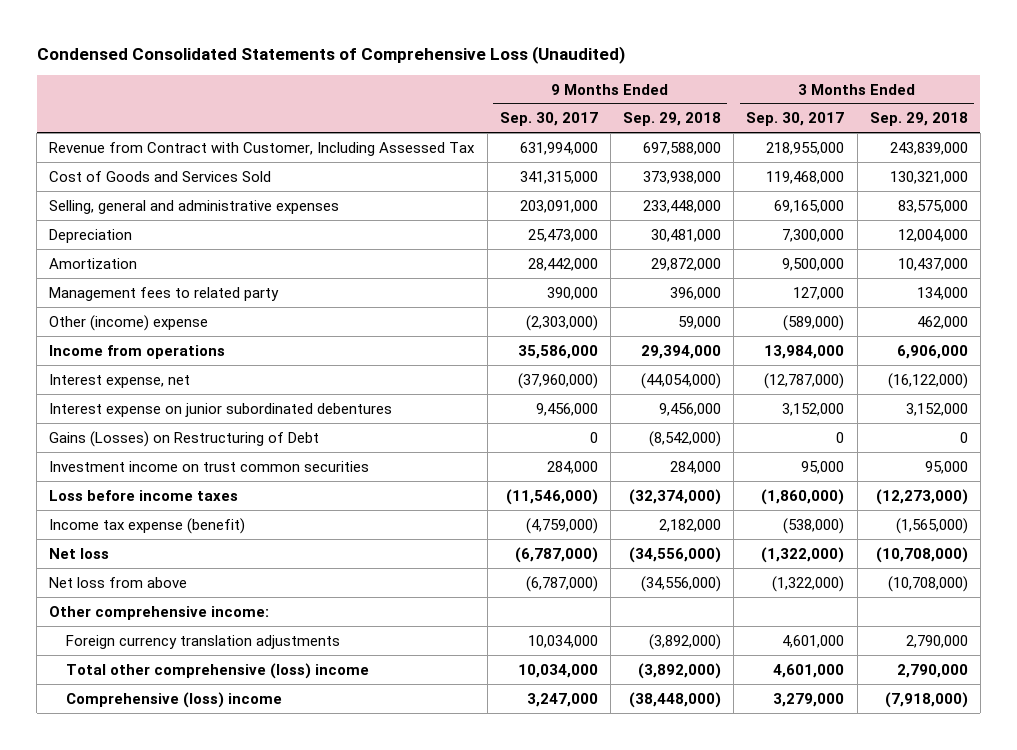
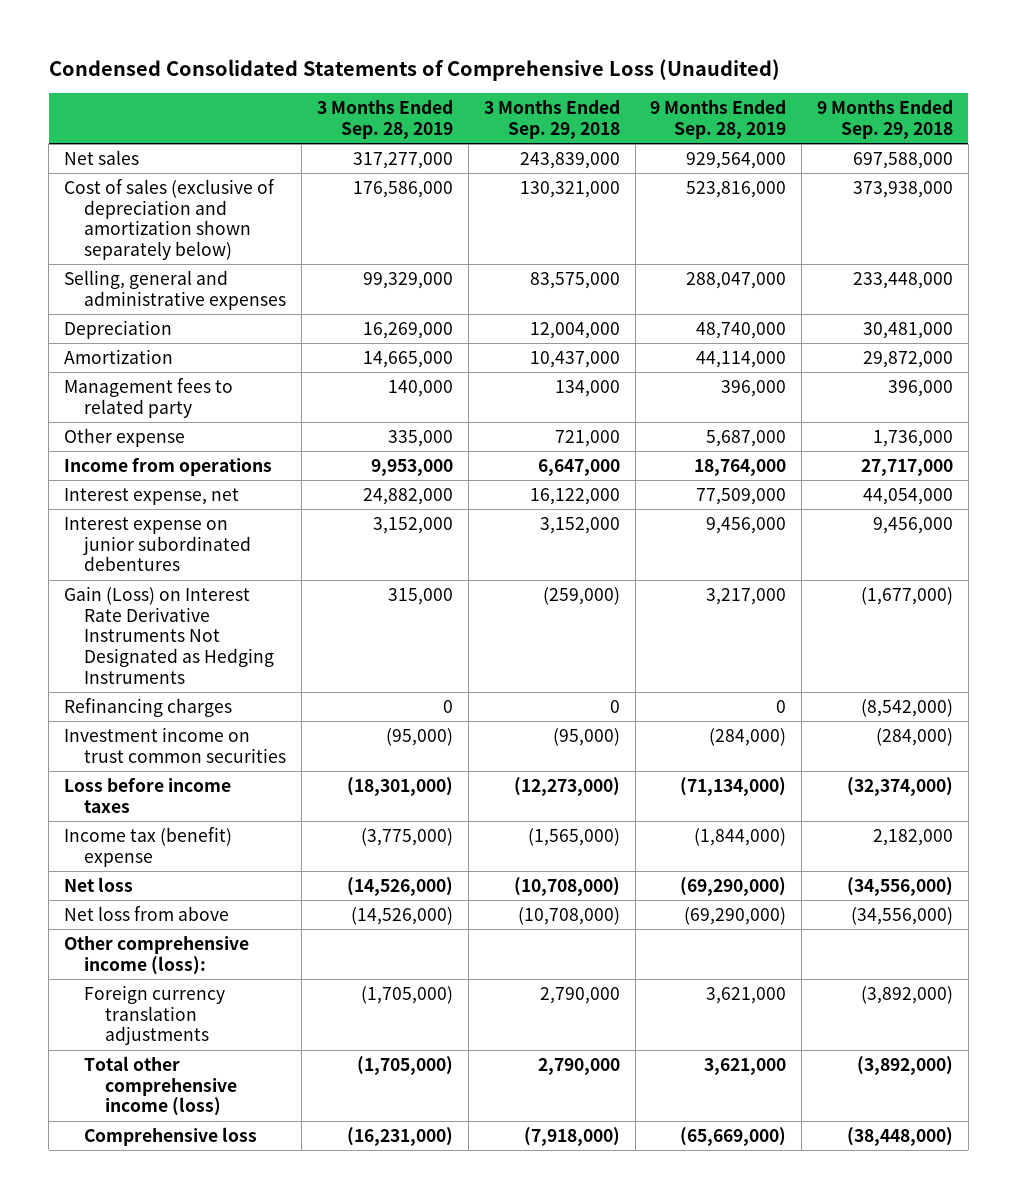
[499,112,598,127] Sep. 30, 2017 -> none
[746,112,845,127] Sep. 30, 2017 -> none
none -> [317,100,454,139] 3 Months Ended Sep. 28, 2019
none -> [650,100,787,139] 9 Months Ended Sep. 28, 2019
[49,141,476,156] Revenue from Contract with Customer, Including Assessed Tax -> [63,150,139,166] Net sales
[49,170,272,182] Cost of Goods and Services Sold -> [63,179,275,260] Cost of sales (exclusive of depreciation and amortization shown separately below)
[49,314,209,331] Other (income) expense -> [63,428,185,448] Other expense
[678,315,722,329] 59,000 -> [873,430,954,448] 1,736,000
[916,315,968,329] 462,000 -> [554,430,620,448] 721,000
[641,344,722,359] 29,394,000 -> [861,459,954,477] 27,717,000
[896,344,968,359] 6,906,000 -> [537,459,620,477] 6,647,000
[641,372,722,389] (44,054,000) -> [863,488,954,506] 44,054,000
[887,372,968,389] (16,122,000) -> [529,488,620,506] 16,122,000
none -> [63,586,275,684] Gain (Loss) on Interest Rate Derivative Instruments Not Designated as Hedging Instruments
[49,430,320,447] Gains (Losses) on Restructuring of Debt -> [63,698,232,718] Refinancing charges
[670,460,722,474] 284,000 -> [876,728,954,747] (284,000)
[924,460,968,474] 95,000 -> [552,728,620,747] (95,000)
[49,517,246,534] Income tax expense (benefit) -> [63,827,232,867] Income tax (benefit) expense
[49,605,270,620] Other comprehensive income: -> [63,936,249,975] Other comprehensive income (loss):
[65,662,369,679] Total other comprehensive (loss) income -> [84,1056,238,1117] Total other comprehensive income (loss)
[65,691,282,708] Comprehensive (loss) income -> [84,1127,258,1147] Comprehensive loss

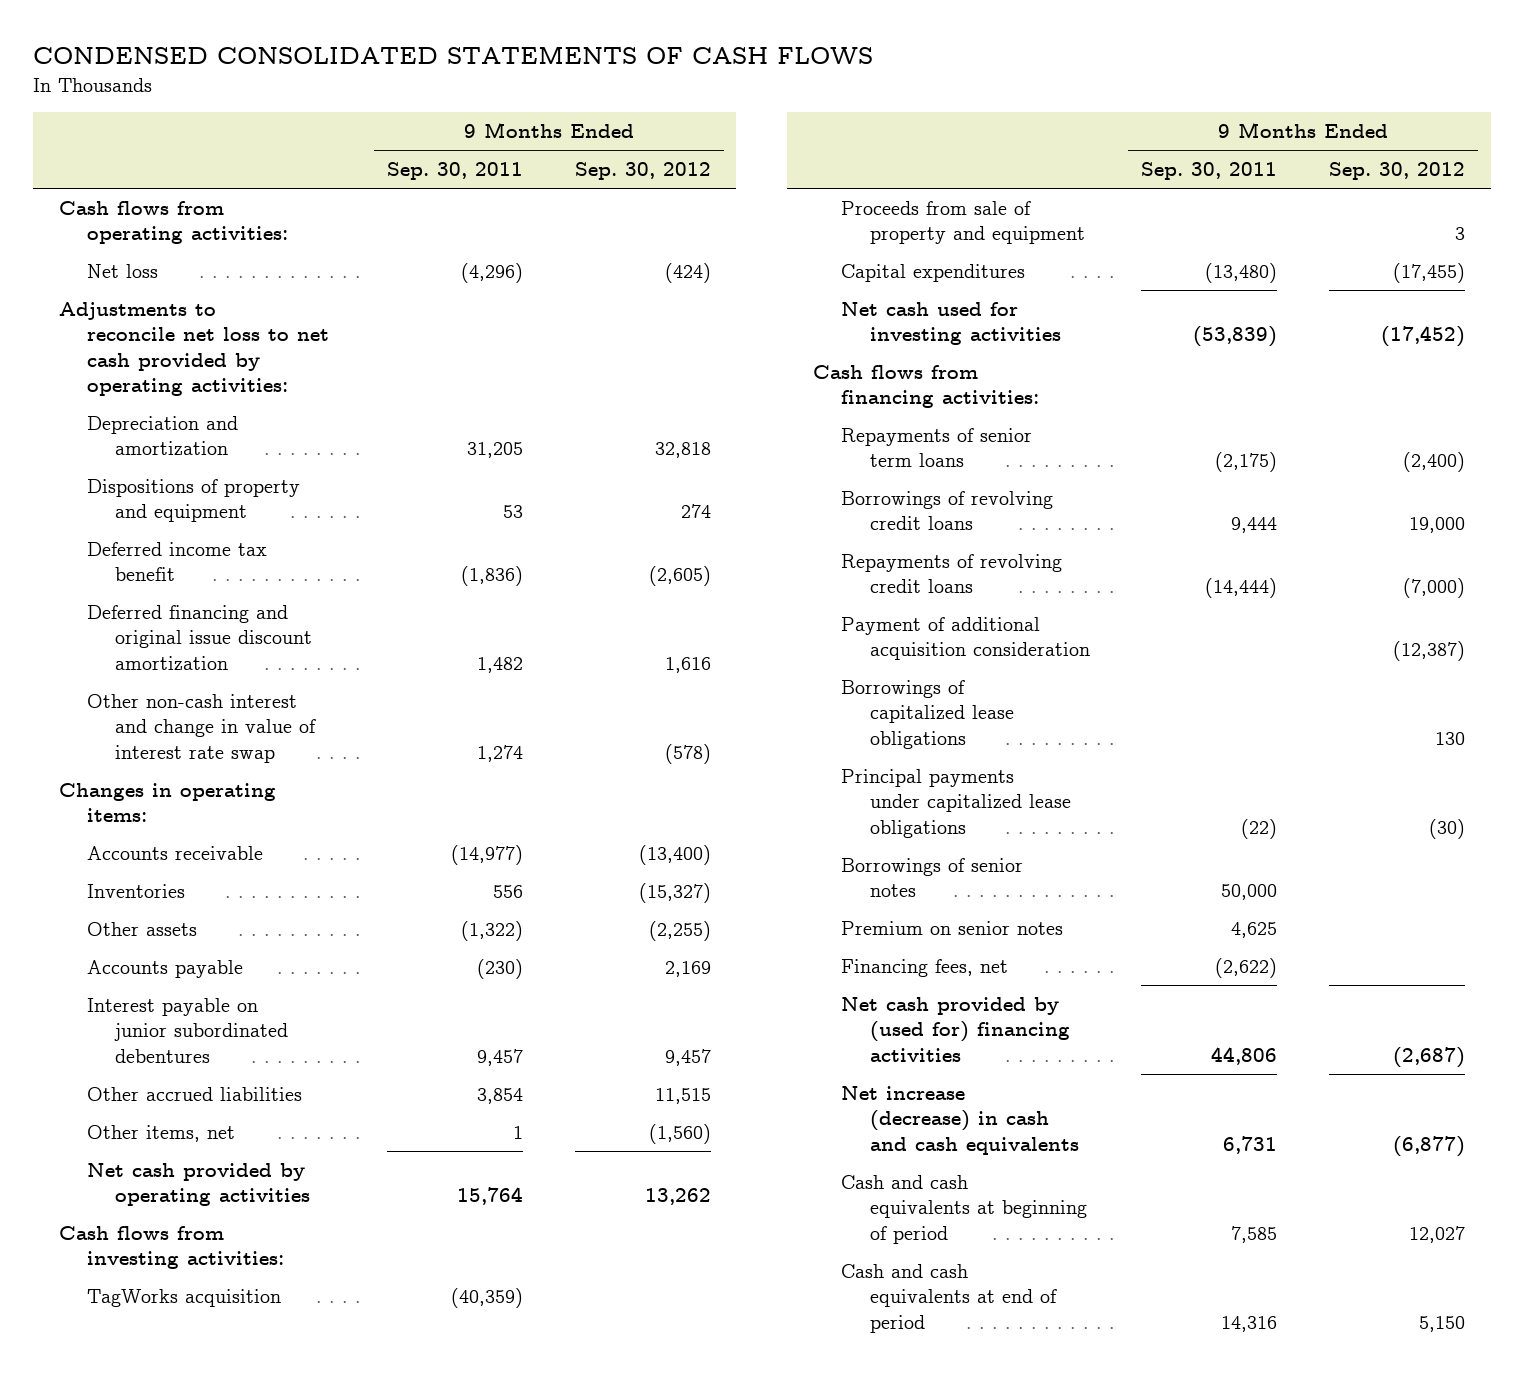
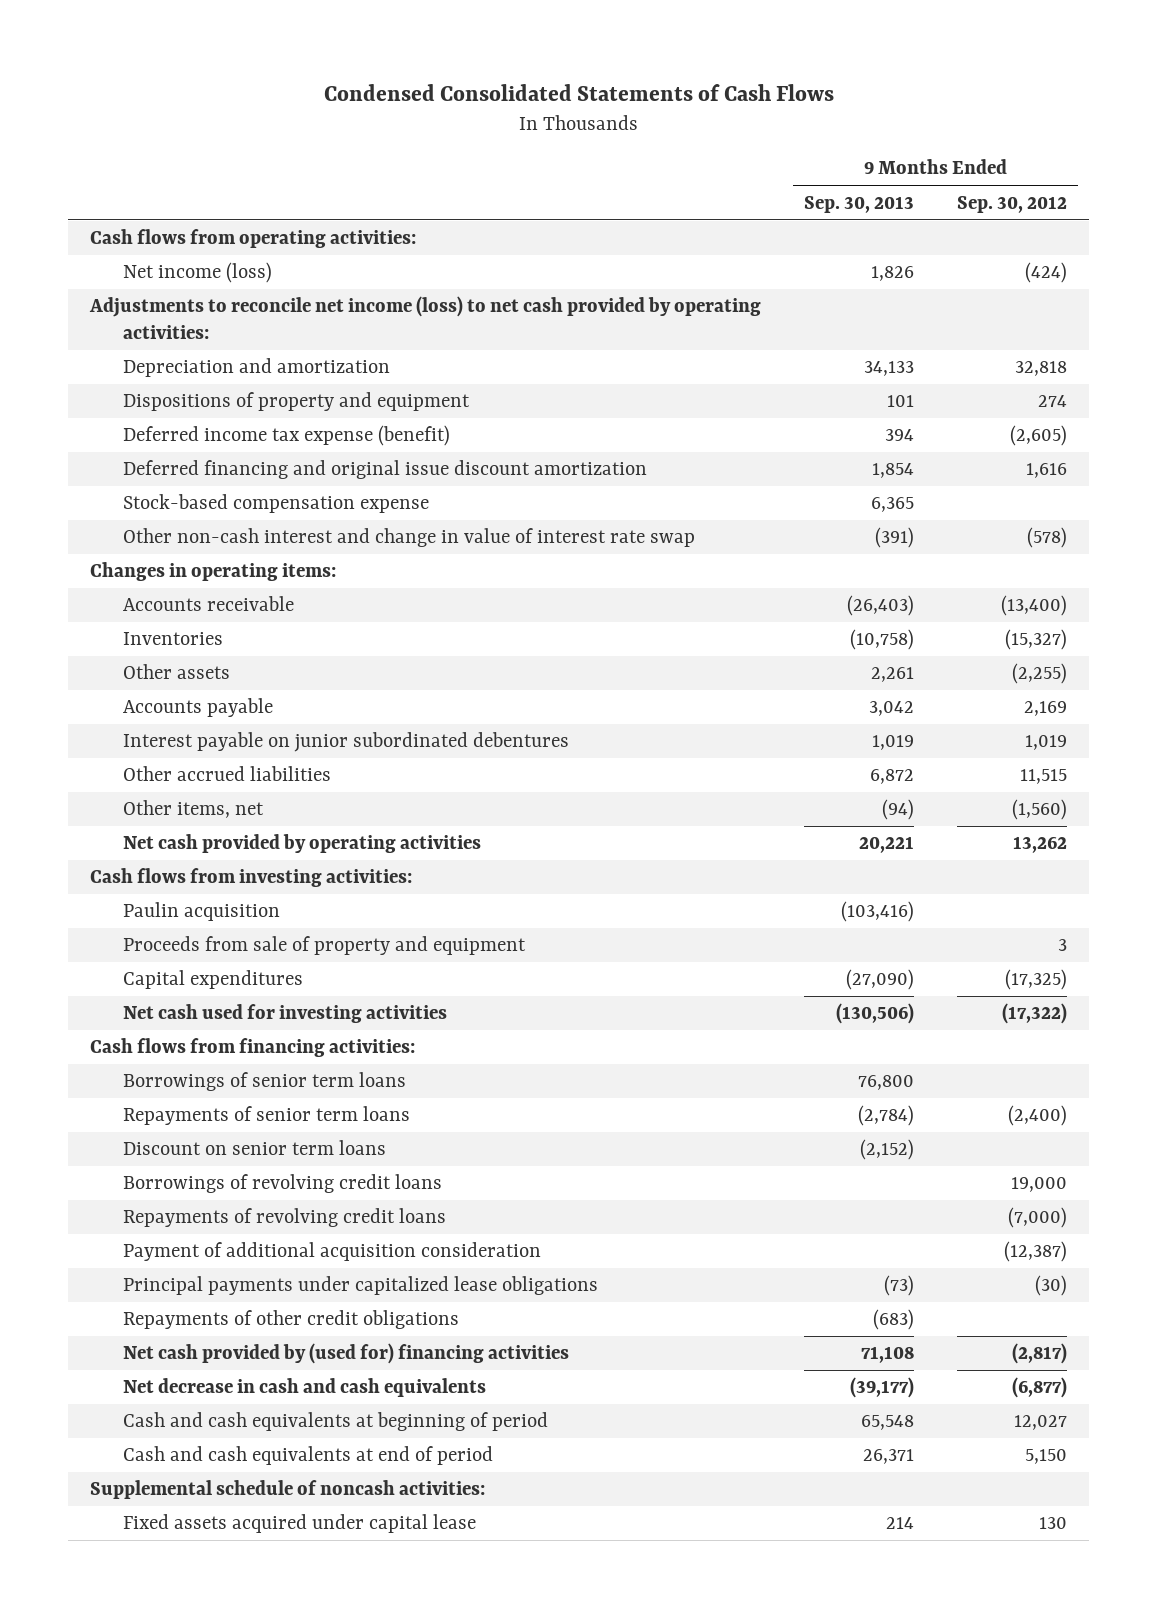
[32,46,873,65] CONDENSED CONSOLIDATED STATEMENTS OF CASH FLOWS -> [323,84,834,102] Condensed Consolidated Statements of Cash Flows
[387,162,524,181] Sep. 30, 2011 -> none
none -> [804,195,915,213] Sep. 30, 2013
[87,264,159,279] Net loss -> [122,262,272,284] Net income (loss)
[58,302,330,396] Adjustments to reconcile net loss to net cash provided by operating activities: -> [88,296,761,339] Adjustments to reconcile net income (loss) to net cash provided by operating activities:
[87,542,268,582] Deferred income tax benefit -> [122,425,450,447] Deferred income tax expense (benefit)
none -> [122,494,429,514] Stock-based compensation expense
[664,1048,711,1066] 9,457 -> [1025,735,1068,751] 1,019
[87,1289,282,1308] TagWorks acquisition -> [122,902,280,922] Paulin acquisition
[1392,263,1465,284] (17,455) -> [1005,969,1068,991] (17,325)
[1380,326,1465,348] (17,452) -> [1002,1003,1068,1025] (17,322)
none -> [122,1072,406,1092] Borrowings of senior term loans
none -> [122,1140,386,1156] Discount on senior term loans
[841,680,1014,749] Borrowings of capitalized lease obligations -> none
[841,858,1024,898] Borrowings of senior notes -> none
[841,921,1064,936] Premium on senior notes -> none
[841,959,1009,978] Financing fees, net -> none
none -> [122,1310,459,1330] Repayments of other credit obligations
[1392,1046,1465,1068] (2,687) -> [1012,1343,1068,1365] (2,817)
[841,1086,1079,1155] Net increase (decrease) in cash and cash equivalents -> [122,1378,486,1398] Net decrease in cash and cash equivalents
none -> [89,1480,485,1500] Supplemental schedule of noncash activities:
none -> [122,1514,476,1534] Fixed assets acquired under capital lease

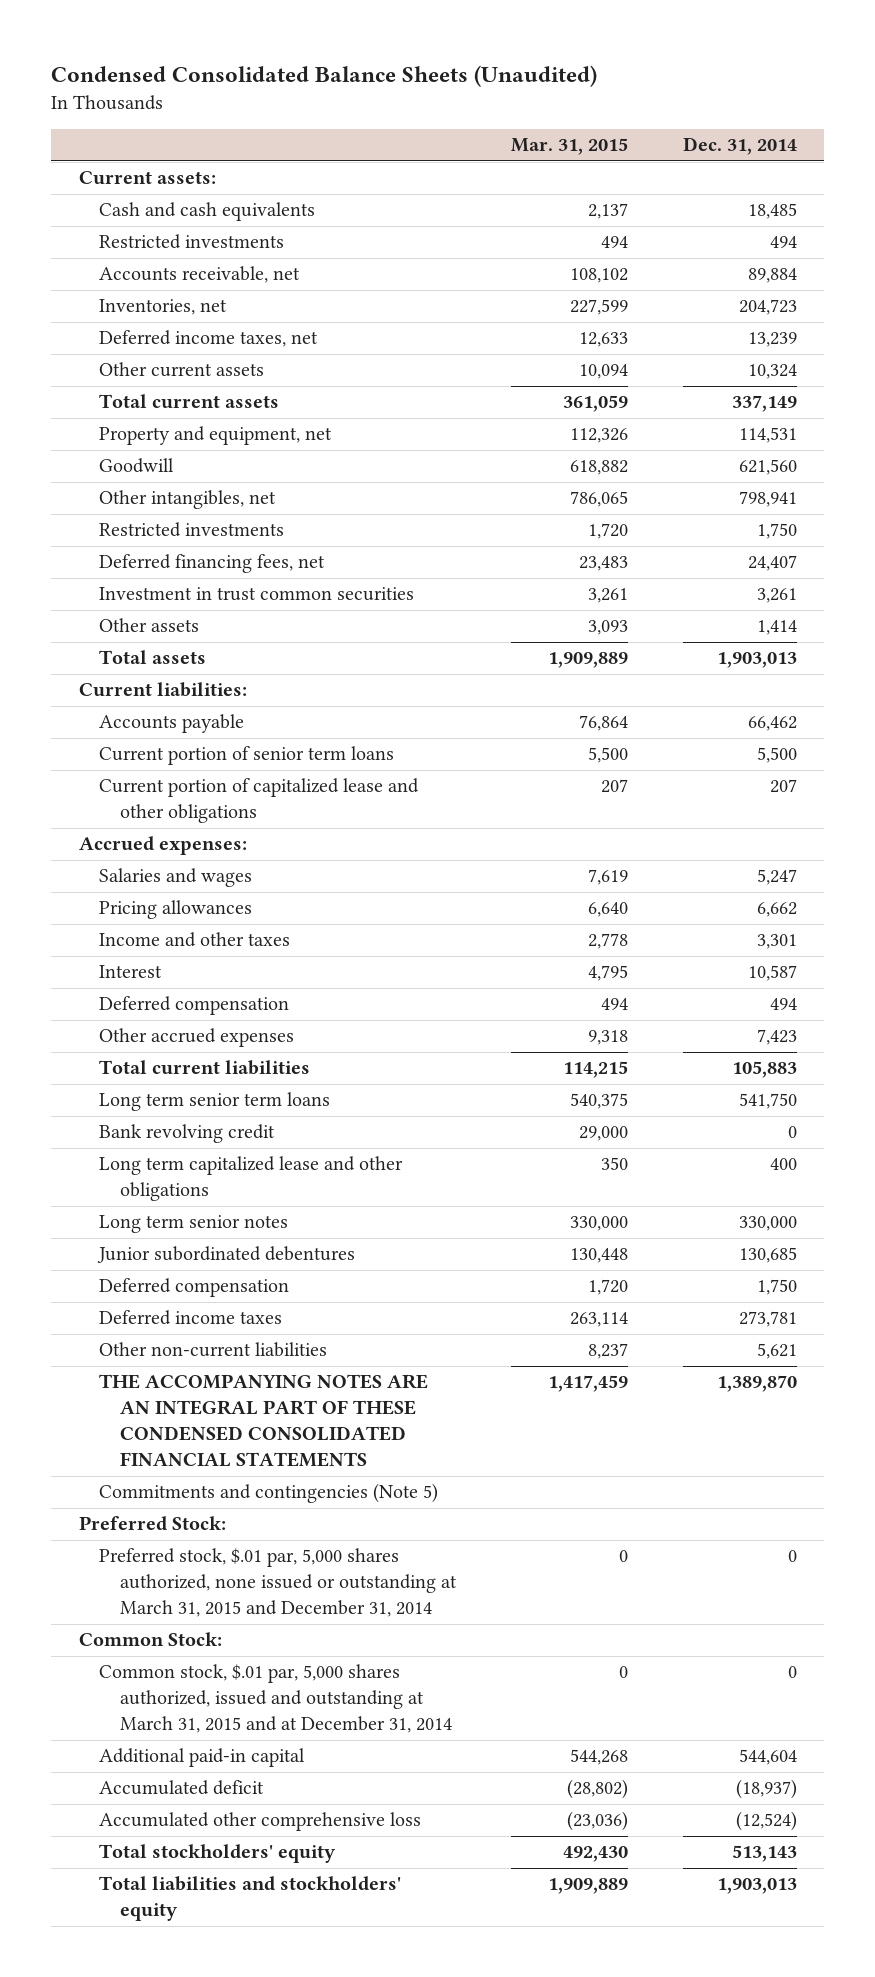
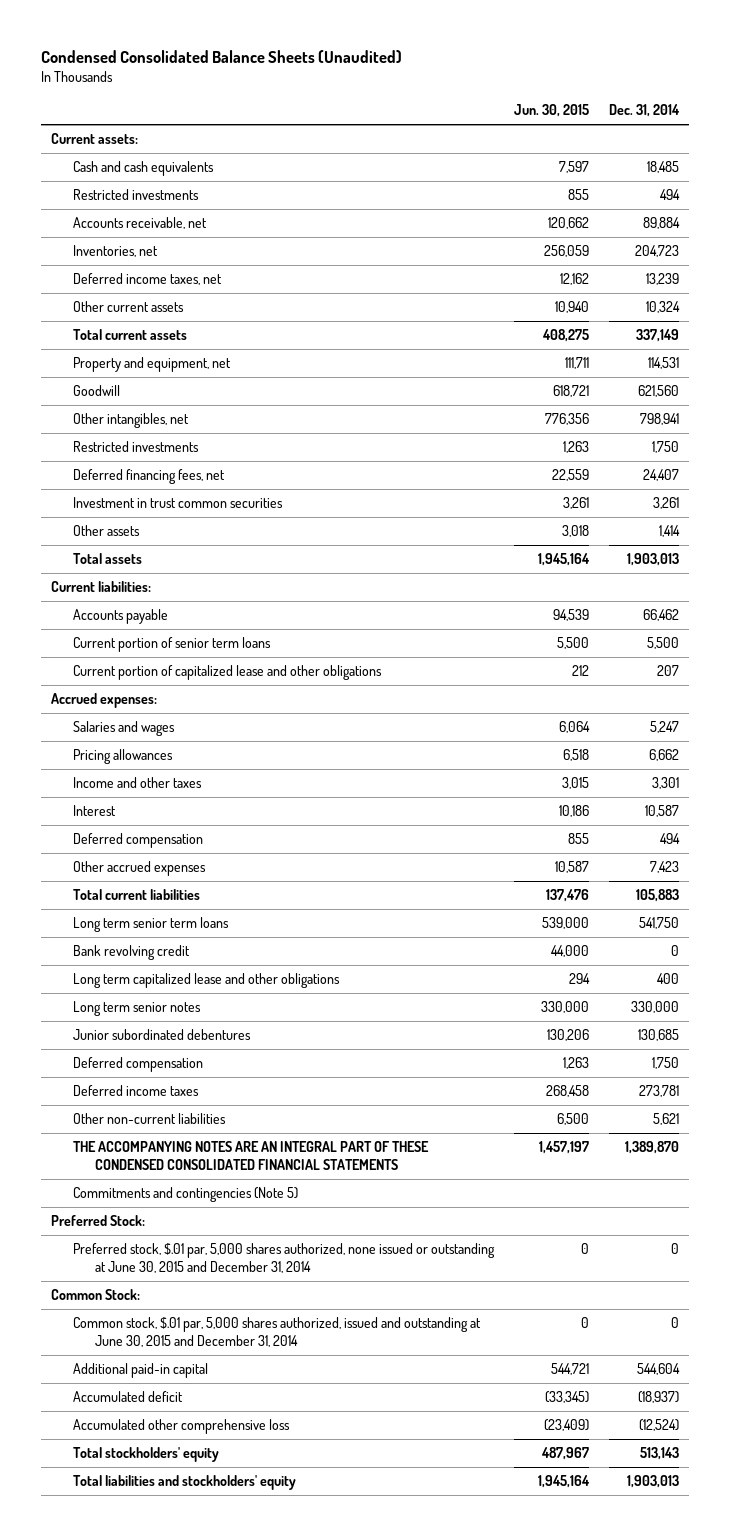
[510,138,628,156] Mar. 31, 2015 -> none
none -> [514,104,590,118] Jun. 30, 2015
[99,1548,457,1618] Preferred stock, $.01 par, 5,000 shares authorized, none issued or outstanding at March 31, 2015 and December 31, 2014 -> [73,1243,496,1273] Preferred stock, $.01 par, 5,000 shares authorized, none issued or outstanding at June 30, 2015 and December 31, 2014
[99,1664,452,1734] Common stock, $.01 par, 5,000 shares authorized, issued and outstanding at March 31, 2015 and at December 31, 2014 -> [73,1317,482,1347] Common stock, $.01 par, 5,000 shares authorized, issued and outstanding at June 30, 2015 and December 31, 2014

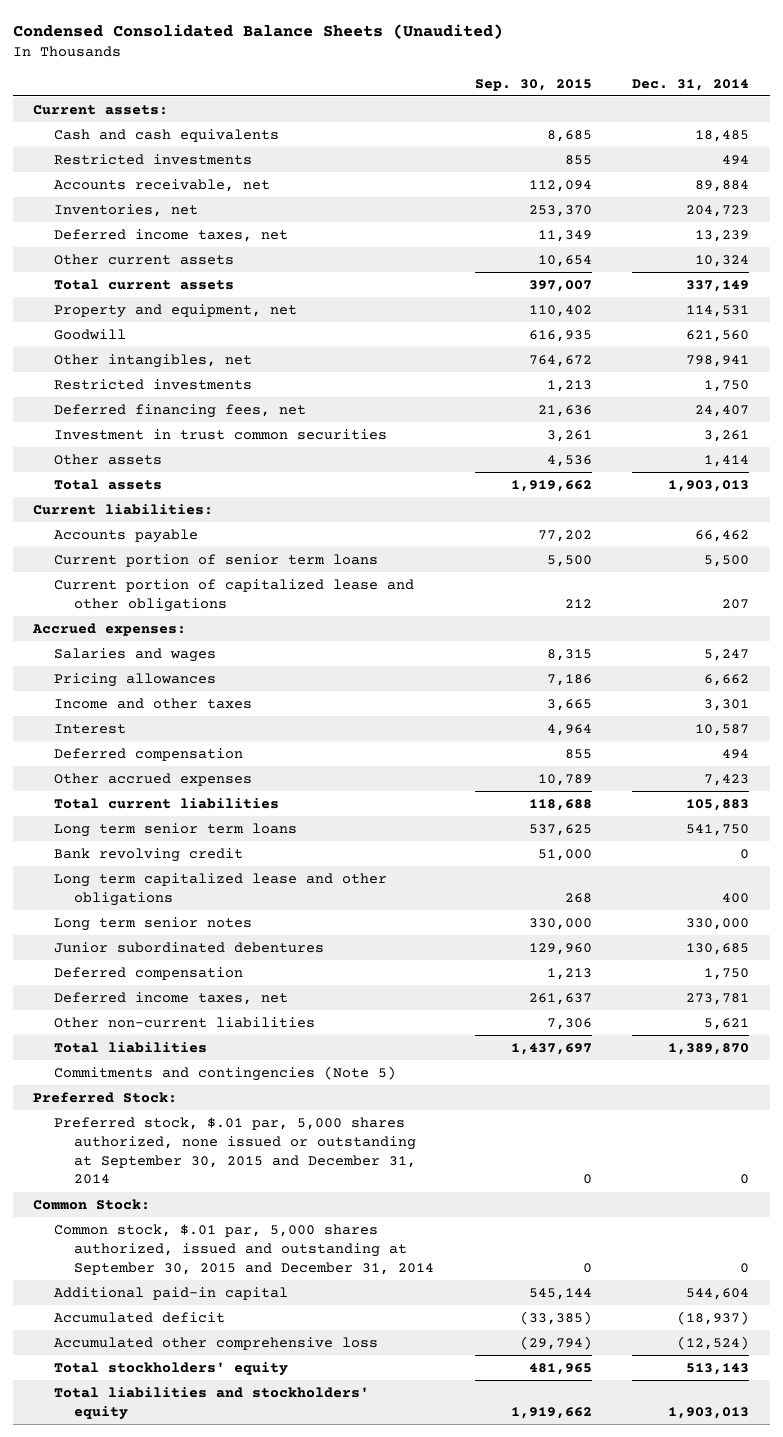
[514,104,590,118] Jun. 30, 2015 -> none
none -> [474,78,592,91] Sep. 30, 2015
[73,1085,200,1097] Deferred income taxes -> [53,991,288,1005] Deferred income taxes, net
[73,1141,430,1170] THE ACCOMPANYING NOTES ARE AN INTEGRAL PART OF THESE CONDENSED CONSOLIDATED FINANCIAL STATEMENTS -> [53,1041,207,1053] Total liabilities
[73,1243,496,1273] Preferred stock, $.01 par, 5,000 shares authorized, none issued or outstanding at June 30, 2015 and December 31, 2014 -> [53,1116,417,1185] Preferred stock, $.01 par, 5,000 shares authorized, none issued or outstanding at September 30, 2015 and December 31, 2014
[73,1317,482,1347] Common stock, $.01 par, 5,000 shares authorized, issued and outstanding at June 30, 2015 and December 31, 2014 -> [53,1223,435,1275] Common stock, $.01 par, 5,000 shares authorized, issued and outstanding at September 30, 2015 and December 31, 2014

